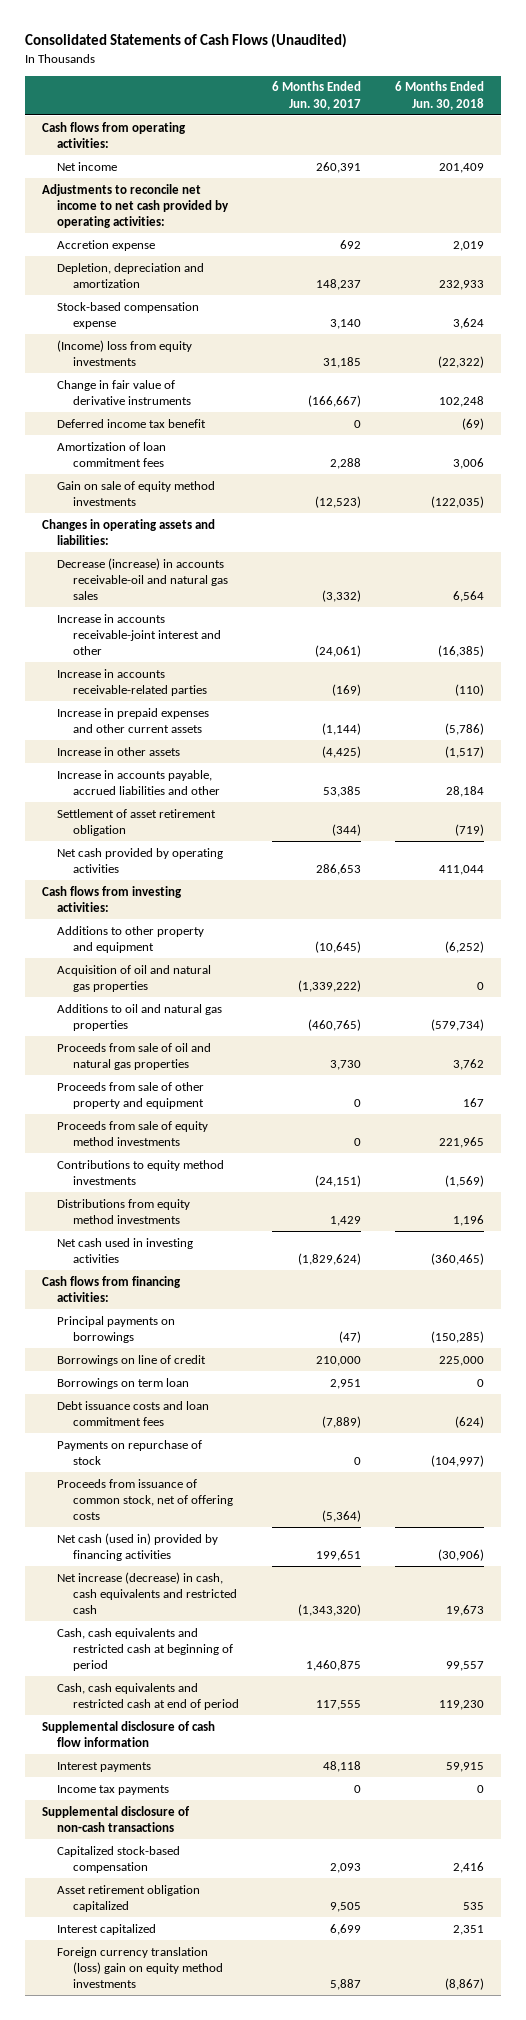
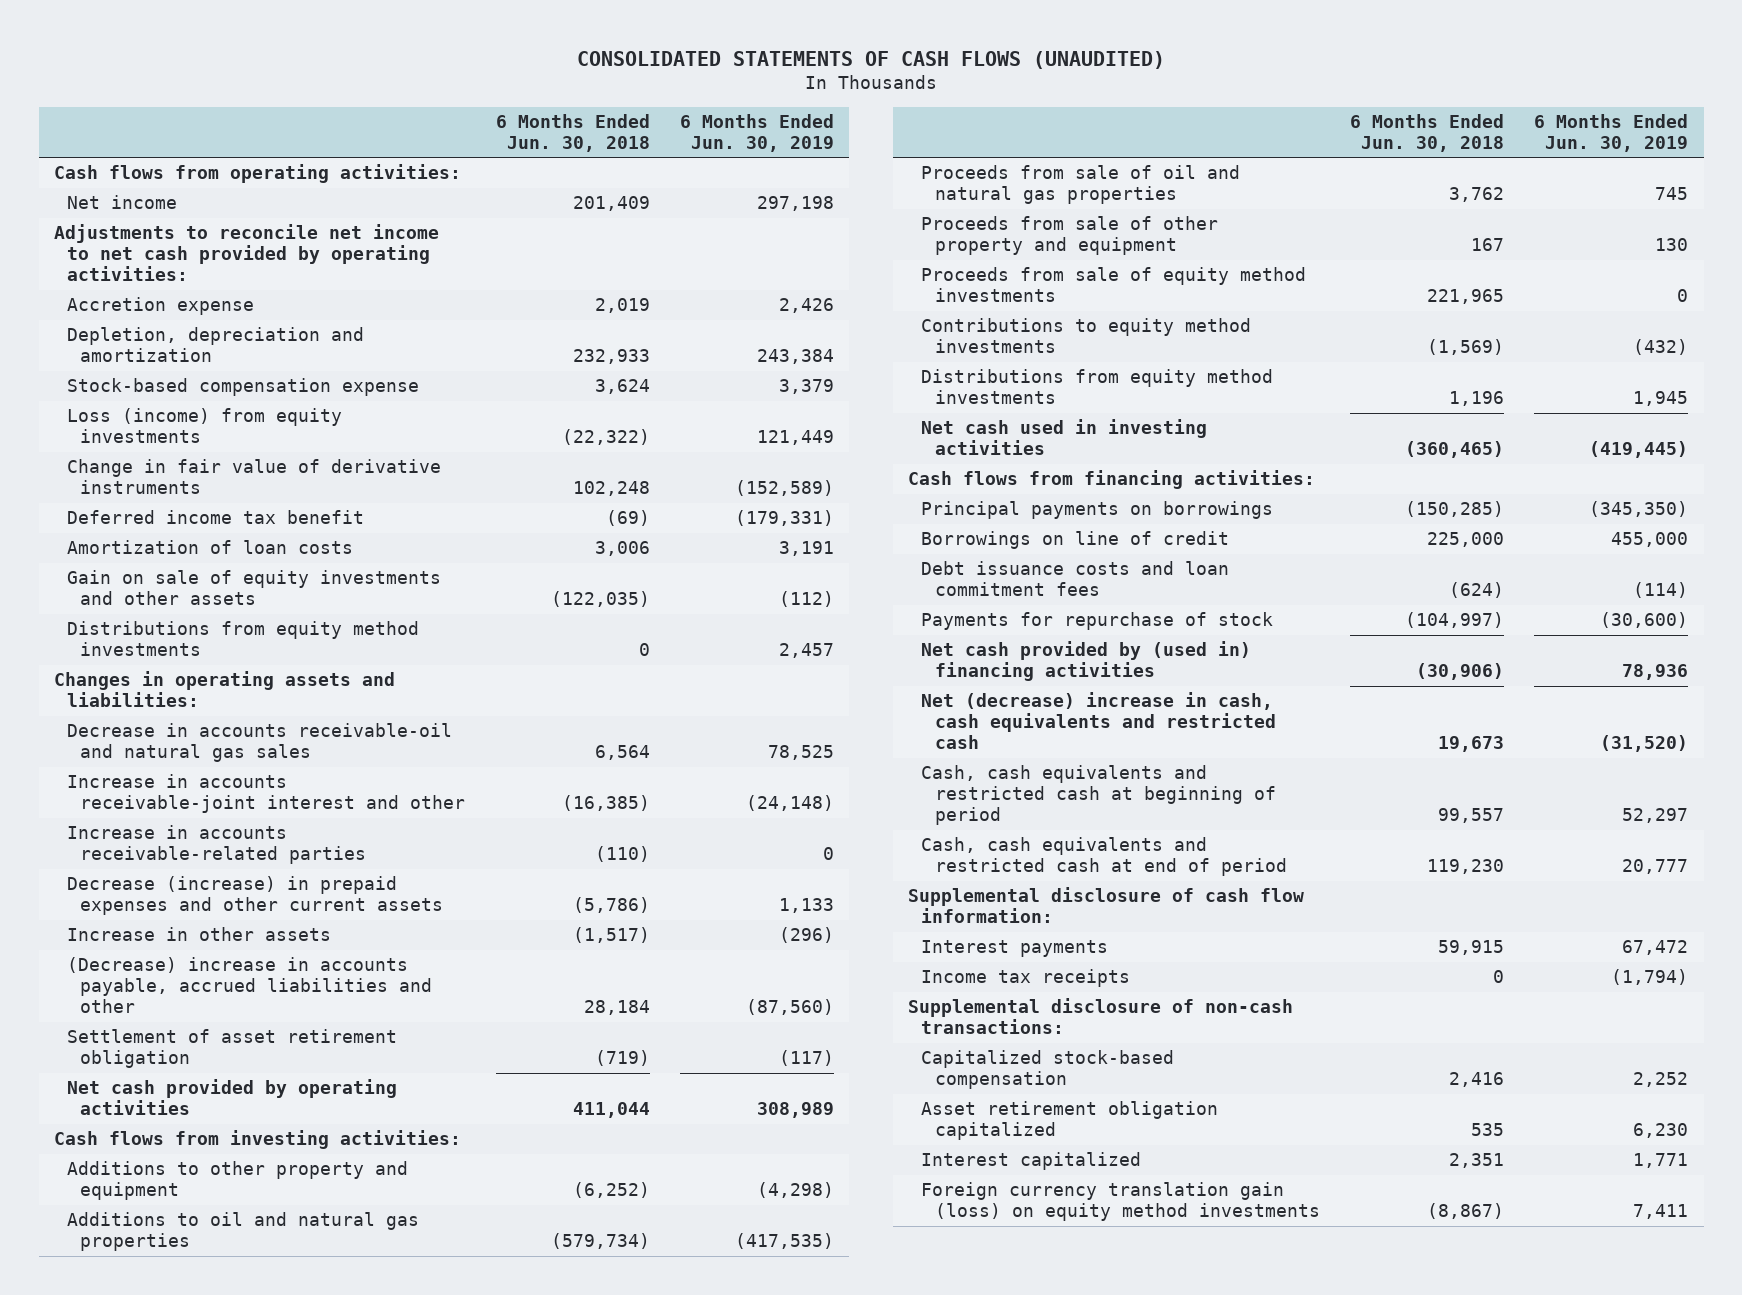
[25,33,348,49] Consolidated Statements of Cash Flows (Unaudited) -> [577,50,1166,69] CONSOLIDATED STATEMENTS OF CASH FLOWS (UNAUDITED)
[272,81,362,110] 6 Months Ended Jun. 30, 2017 -> none
none -> [680,113,835,152] 6 Months Ended Jun. 30, 2019
[57,339,193,366] (Income) loss from equity investments -> [67,408,343,444] Loss (income) from equity investments
[57,441,167,467] Amortization of loan commitment fees -> [67,540,354,555] Amortization of loan costs
[57,480,216,506] Gain on sale of equity method investments -> [67,570,442,606] Gain on sale of equity investments and other assets
none -> [67,621,420,657] Distributions from equity method investments
[57,557,228,601] Decrease (increase) in accounts receivable-oil and natural gas sales -> [67,723,453,763] Decrease in accounts receivable-oil and natural gas sales
[57,707,210,733] Increase in prepaid expenses and other current assets -> [67,876,444,916] Decrease (increase) in prepaid expenses and other current assets
[57,769,220,795] Increase in accounts payable, accrued liabilities and other -> [67,957,433,1014] (Decrease) increase in accounts payable, accrued liabilities and other
[57,964,212,992] Acquisition of oil and natural gas properties -> none
[57,1377,190,1389] Borrowings on term loan -> none
[57,1478,233,1521] Proceeds from issuance of common stock, net of offering costs -> none
[57,1439,203,1465] Payments on repurchase of stock -> [921,612,1274,631] Payments for repurchase of stock
[57,1532,219,1561] Net cash (used in) provided by financing activities -> [921,641,1252,682] Net cash provided by (used in) financing activities
[57,1571,237,1615] Net increase (decrease) in cash, cash equivalents and restricted cash -> [921,692,1276,750] Net (decrease) increase in cash, cash equivalents and restricted cash
[42,1720,216,1747] Supplemental disclosure of cash flow information -> [908,887,1305,924] Supplemental disclosure of cash flow information:
[57,1784,170,1795] Income tax payments -> [921,969,1131,988] Income tax receipts
[42,1805,191,1832] Supplemental disclosure of non-cash transactions -> [908,998,1294,1035] Supplemental disclosure of non-cash transactions:
[57,1946,223,1989] Foreign currency translation (loss) gain on equity method investments -> [921,1182,1320,1222] Foreign currency translation gain (loss) on equity method investments

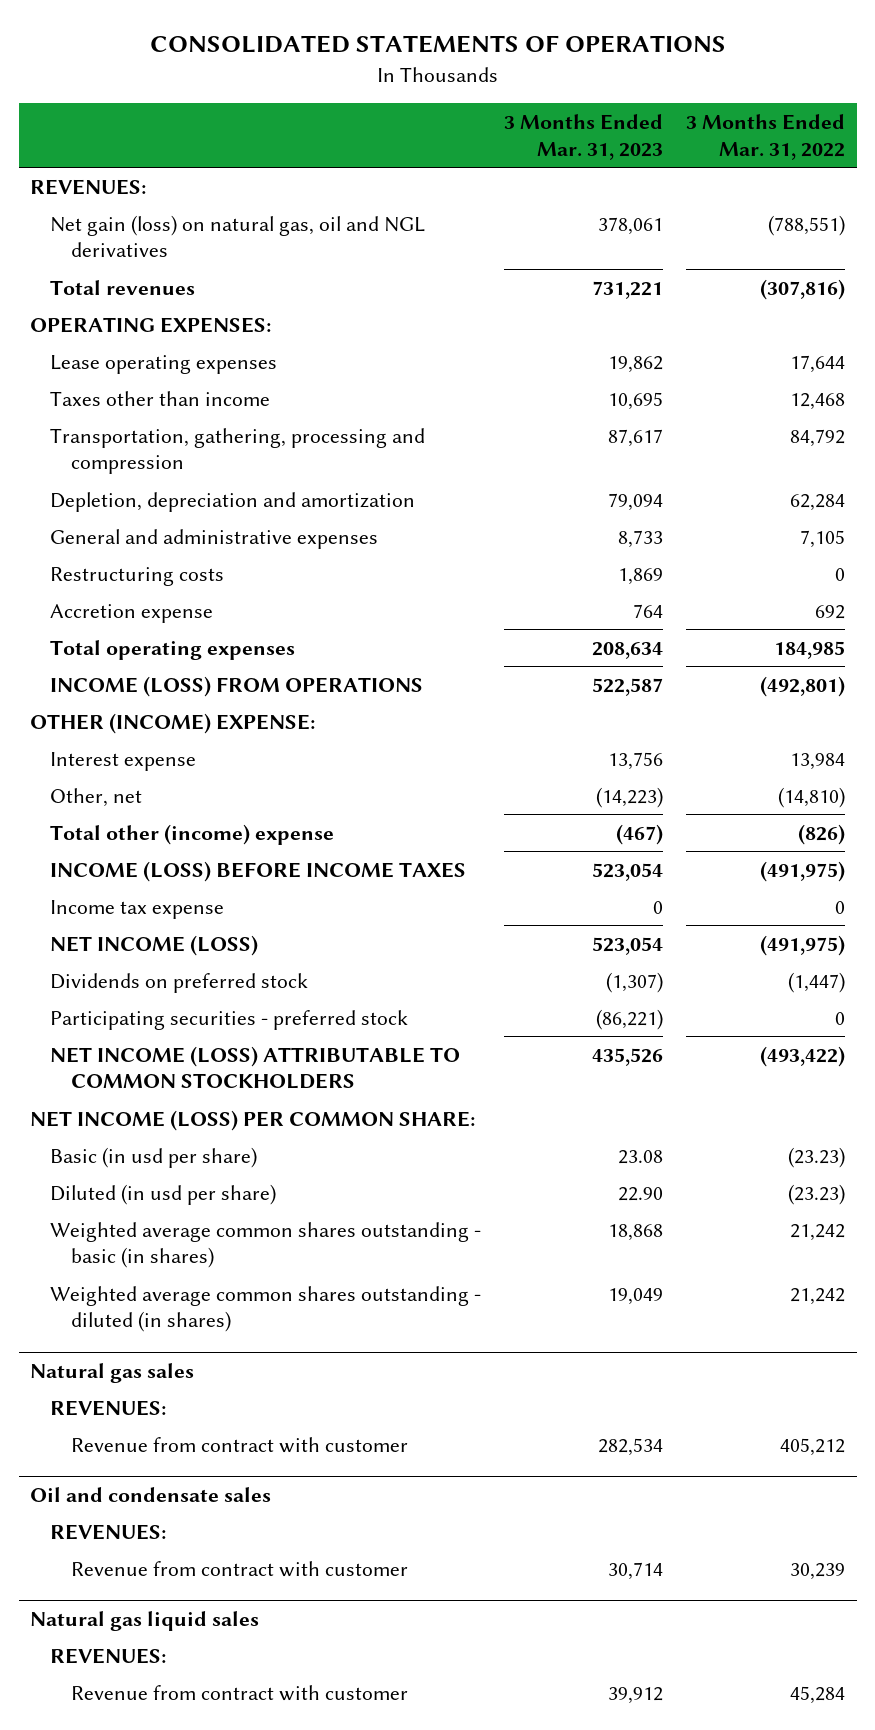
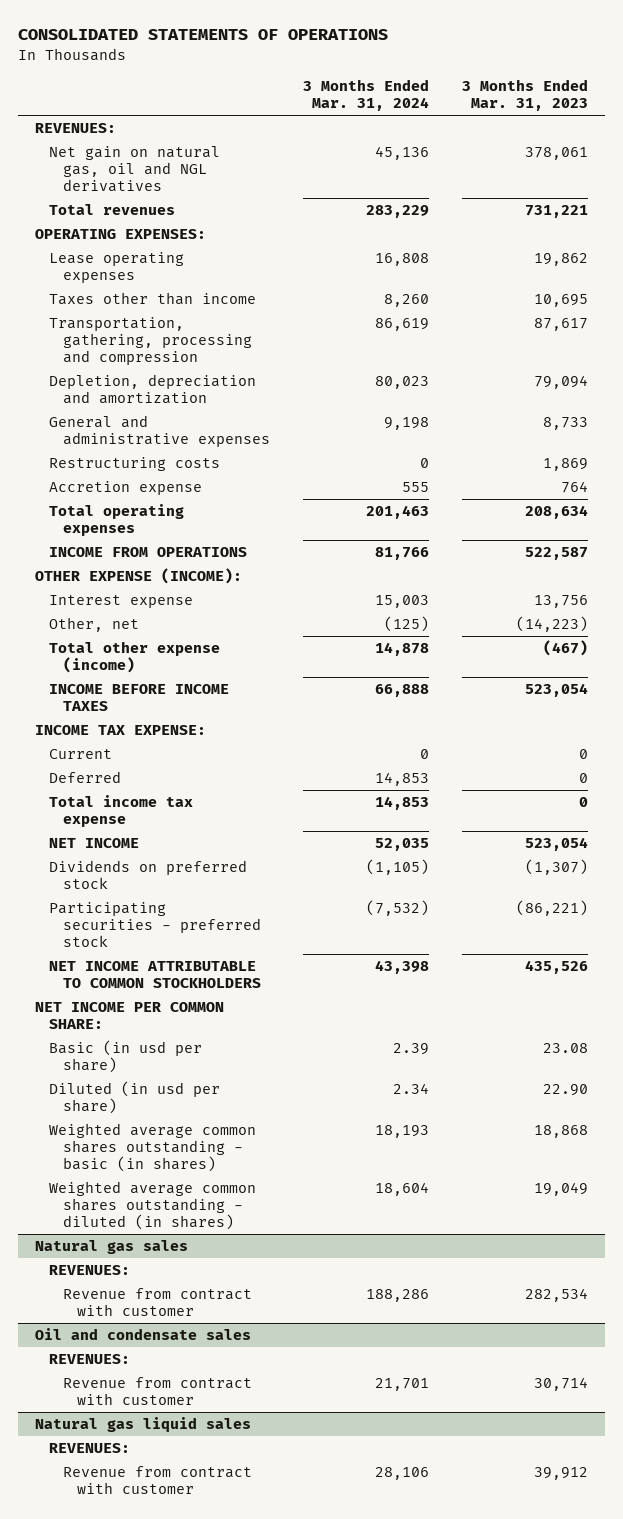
[686,113,846,160] 3 Months Ended Mar. 31, 2022 -> none
none -> [303,79,430,112] 3 Months Ended Mar. 31, 2024
[50,214,426,258] Net gain (loss) on natural gas, oil and NGL derivatives -> [48,145,220,193] Net gain on natural gas, oil and NGL derivatives
[50,675,424,697] INCOME (LOSS) FROM OPERATIONS -> [48,546,247,557] INCOME FROM OPERATIONS
[29,712,315,734] OTHER (INCOME) EXPENSE: -> [34,567,242,584] OTHER EXPENSE (INCOME):
[50,823,335,845] Total other (income) expense -> [48,640,220,673] Total other expense (income)
[50,860,467,882] INCOME (LOSS) BEFORE INCOME TAXES -> [48,683,229,711] INCOME BEFORE INCOME TAXES
none -> [34,724,206,735] INCOME TAX EXPENSE:
none -> [48,748,112,759] Current
none -> [48,770,121,783] Deferred
[50,899,225,919] Income tax expense -> [48,794,193,827] Total income tax expense
[50,934,259,956] NET INCOME (LOSS) -> [48,837,139,848] NET INCOME
[50,1045,461,1090] NET INCOME (LOSS) ATTRIBUTABLE TO COMMON STOCKHOLDERS -> [48,960,262,988] NET INCOME ATTRIBUTABLE TO COMMON STOCKHOLDERS
[29,1109,475,1131] NET INCOME (LOSS) PER COMMON SHARE: -> [34,1001,224,1029] NET INCOME PER COMMON SHARE:

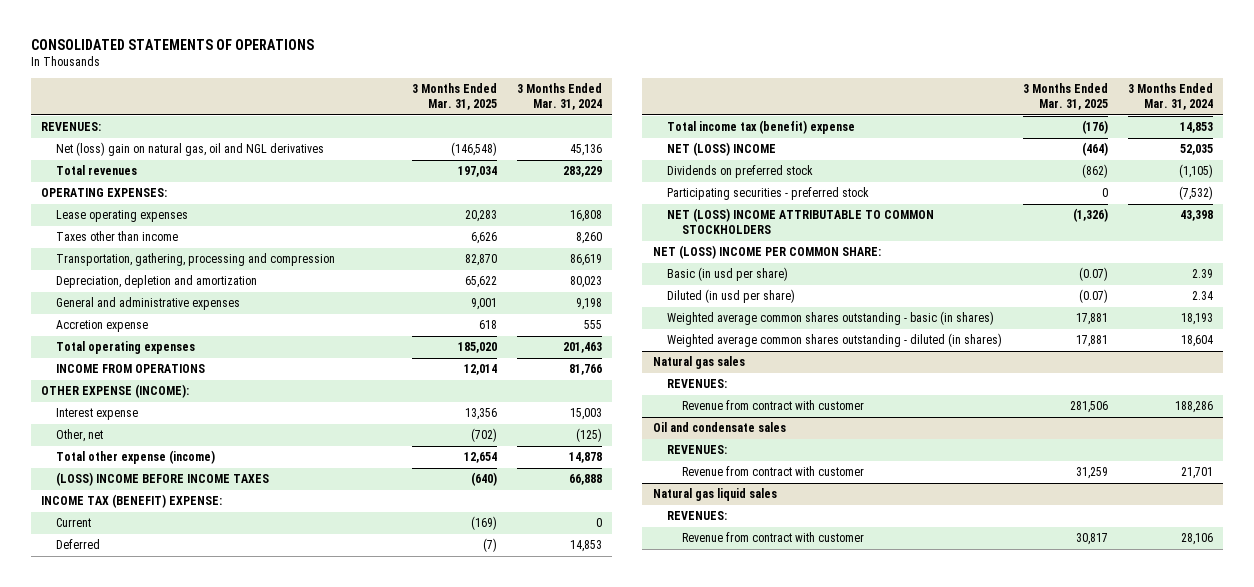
[462,79,589,112] 3 Months Ended Mar. 31, 2023 -> none
none -> [411,83,497,110] 3 Months Ended Mar. 31, 2025
[48,145,220,193] Net gain on natural gas, oil and NGL derivatives -> [56,142,325,157] Net (loss) gain on natural gas, oil and NGL derivatives
[48,373,256,404] Depletion, depreciation and amortization -> [56,275,258,289] Depreciation, depletion and amortization
[48,456,220,471] Restructuring costs -> none
[48,683,229,711] INCOME BEFORE INCOME TAXES -> [56,472,270,487] (LOSS) INCOME BEFORE INCOME TAXES
[34,724,206,735] INCOME TAX EXPENSE: -> [41,494,223,509] INCOME TAX (BENEFIT) EXPENSE:
[48,794,193,827] Total income tax expense -> [667,120,856,135] Total income tax (benefit) expense
[48,837,139,848] NET INCOME -> [667,142,777,157] NET (LOSS) INCOME
[48,960,262,988] NET INCOME ATTRIBUTABLE TO COMMON STOCKHOLDERS -> [667,208,935,234] NET (LOSS) INCOME ATTRIBUTABLE TO COMMON STOCKHOLDERS
[34,1001,224,1029] NET INCOME PER COMMON SHARE: -> [652,245,881,260] NET (LOSS) INCOME PER COMMON SHARE:

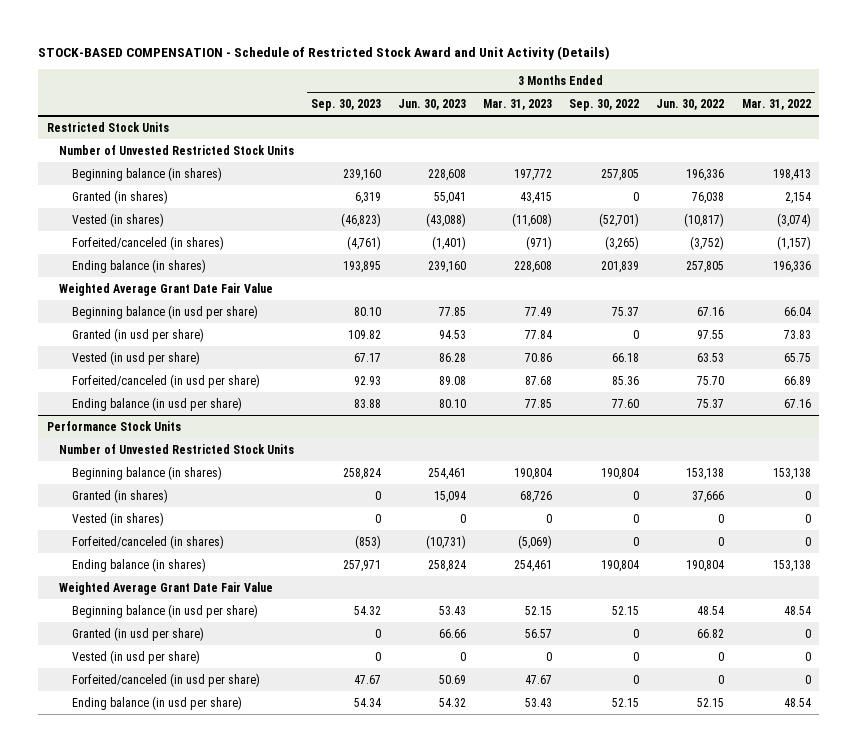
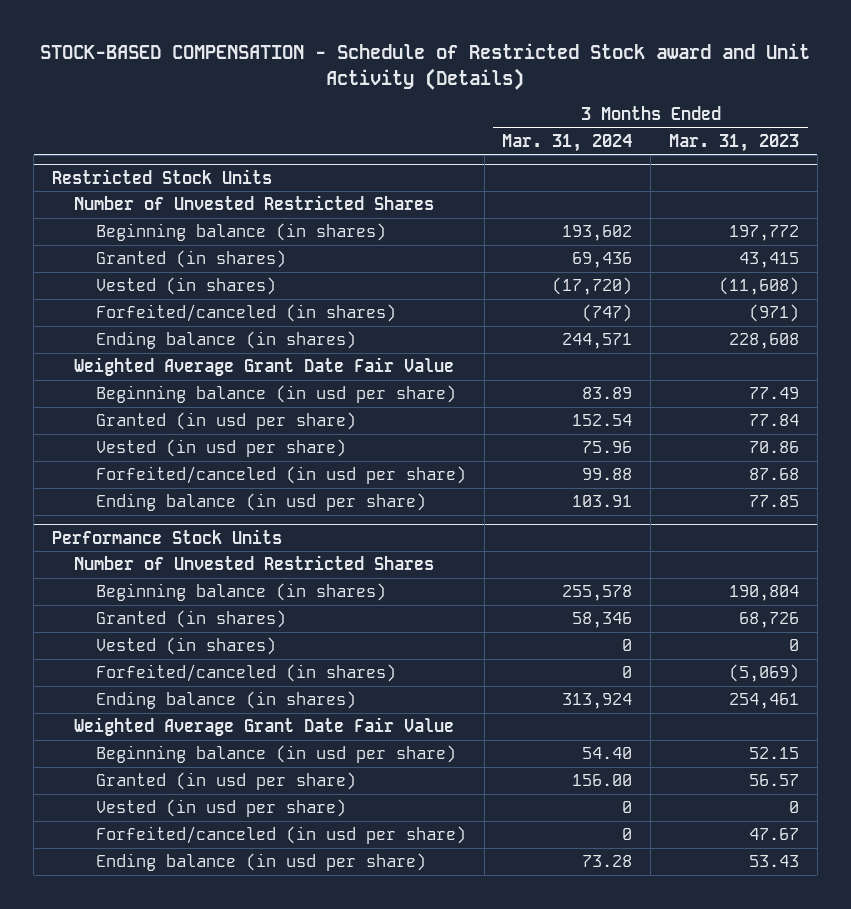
[38,45,611,60] STOCK-BASED COMPENSATION - Schedule of Restricted Stock Award and Unit Activity (Details) -> [40,43,811,90] STOCK-BASED COMPENSATION - Schedule of Restricted Stock award and Unit Activity (Details)
[311,98,382,111] Sep. 30, 2023 -> none
[398,98,467,110] Jun. 30, 2023 -> none
[569,98,640,111] Sep. 30, 2022 -> none
[656,98,725,110] Jun. 30, 2022 -> none
[741,98,811,110] Mar. 31, 2022 -> none
none -> [502,133,633,152] Mar. 31, 2024
[59,144,295,155] Number of Unvested Restricted Stock Units -> [74,195,435,211] Number of Unvested Restricted Shares
[59,443,295,454] Number of Unvested Restricted Stock Units -> [74,555,435,571] Number of Unvested Restricted Shares

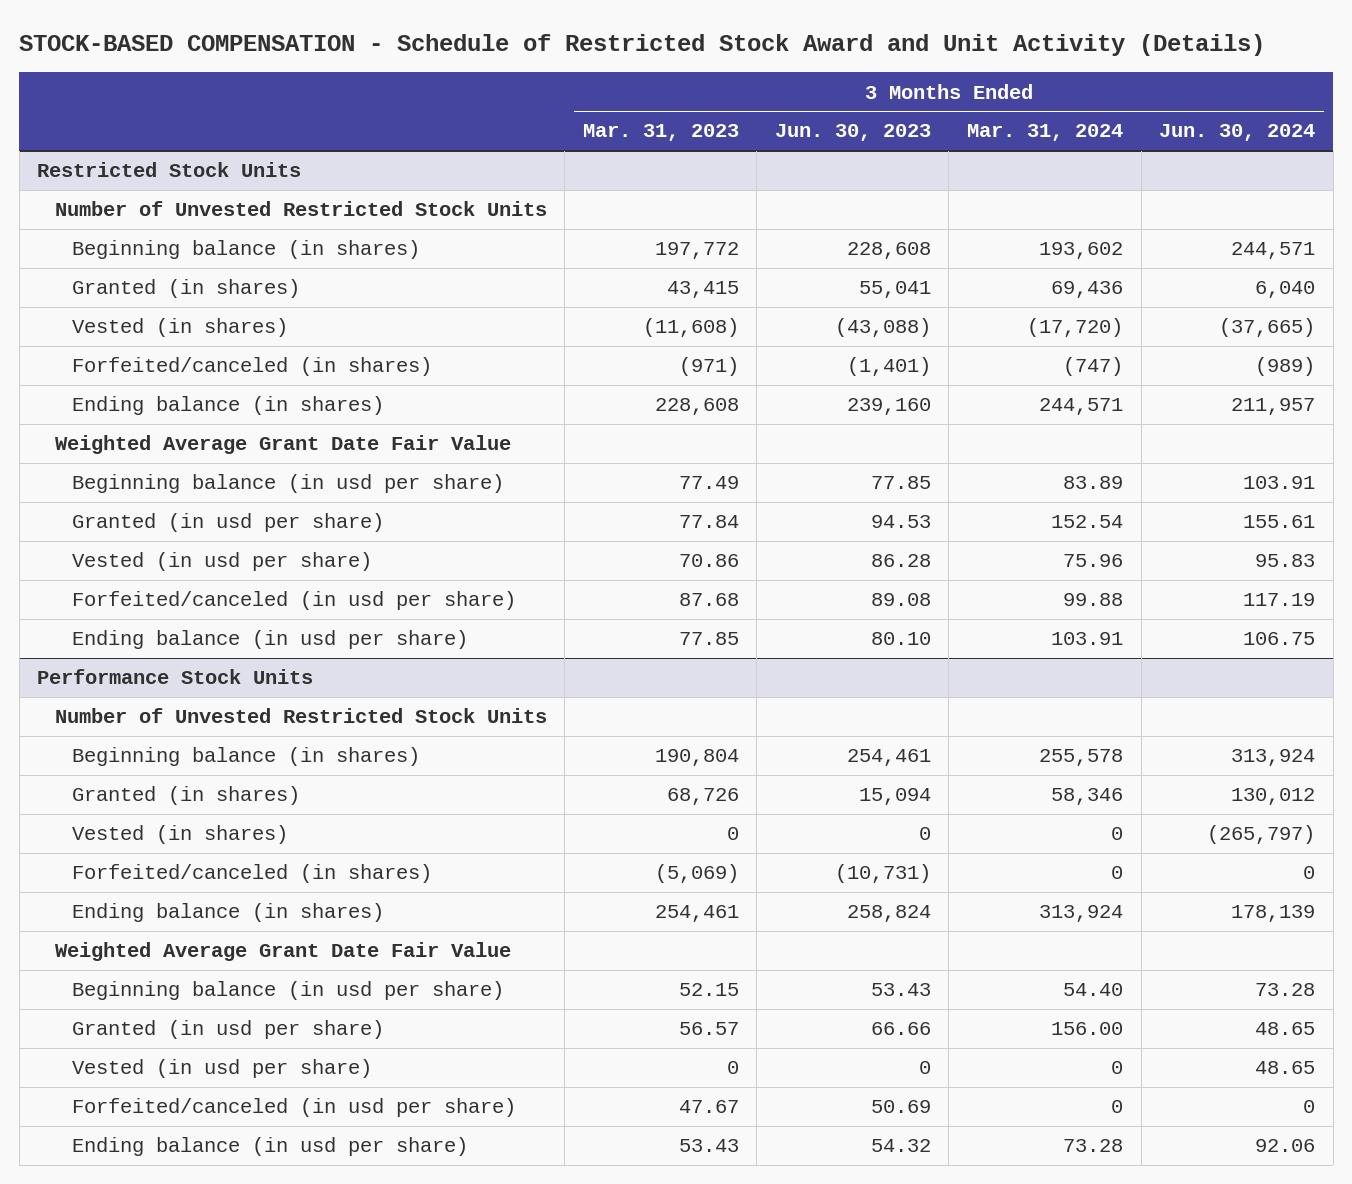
[40,43,811,90] STOCK-BASED COMPENSATION - Schedule of Restricted Stock award and Unit Activity (Details) -> [19,34,1266,57] STOCK-BASED COMPENSATION - Schedule of Restricted Stock Award and Unit Activity (Details)
none -> [774,124,931,142] Jun. 30, 2023
none -> [1159,124,1316,142] Jun. 30, 2024
[74,195,435,211] Number of Unvested Restricted Shares -> [54,201,547,217] Number of Unvested Restricted Stock Units
[74,555,435,571] Number of Unvested Restricted Shares -> [54,708,547,724] Number of Unvested Restricted Stock Units

